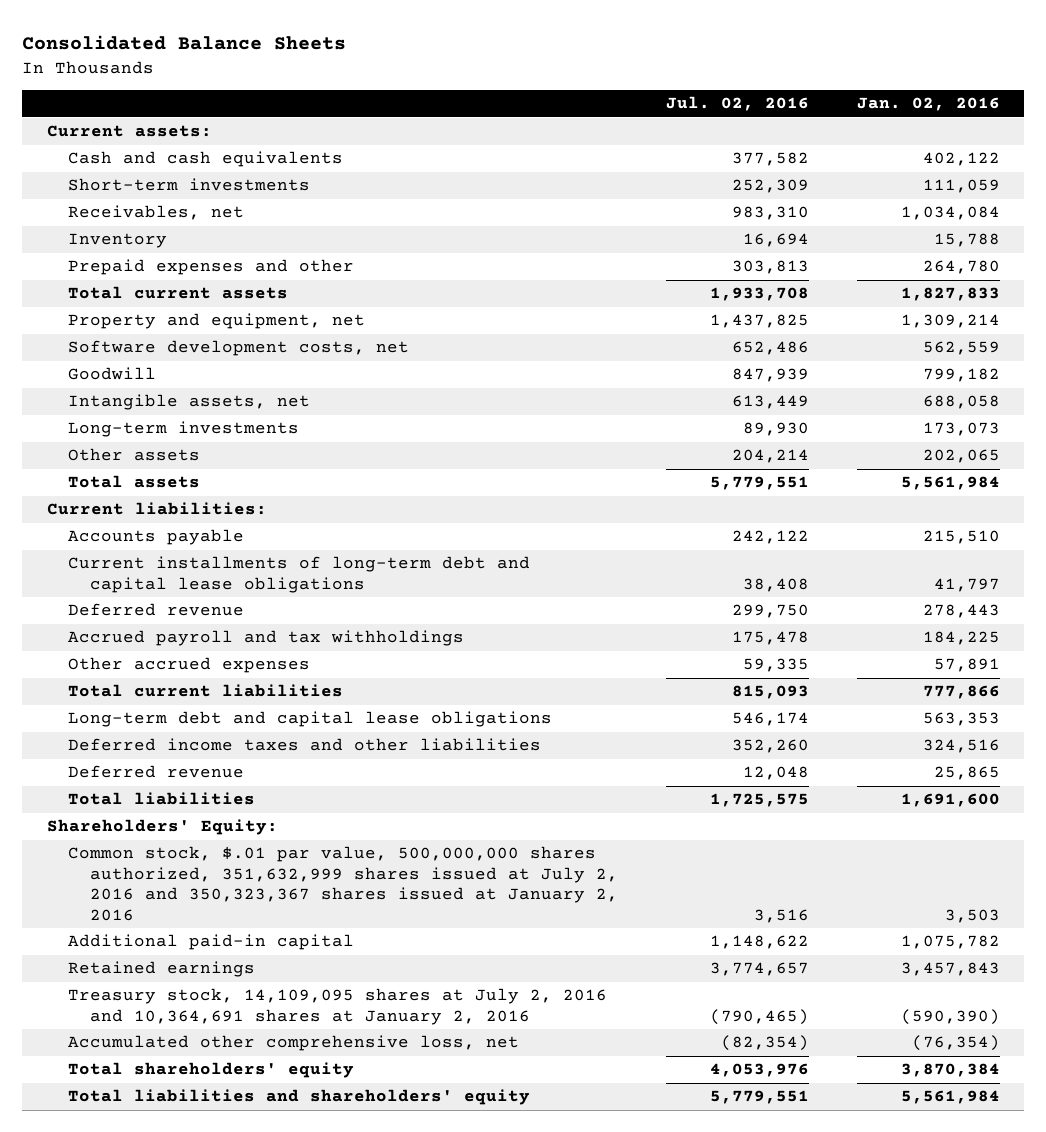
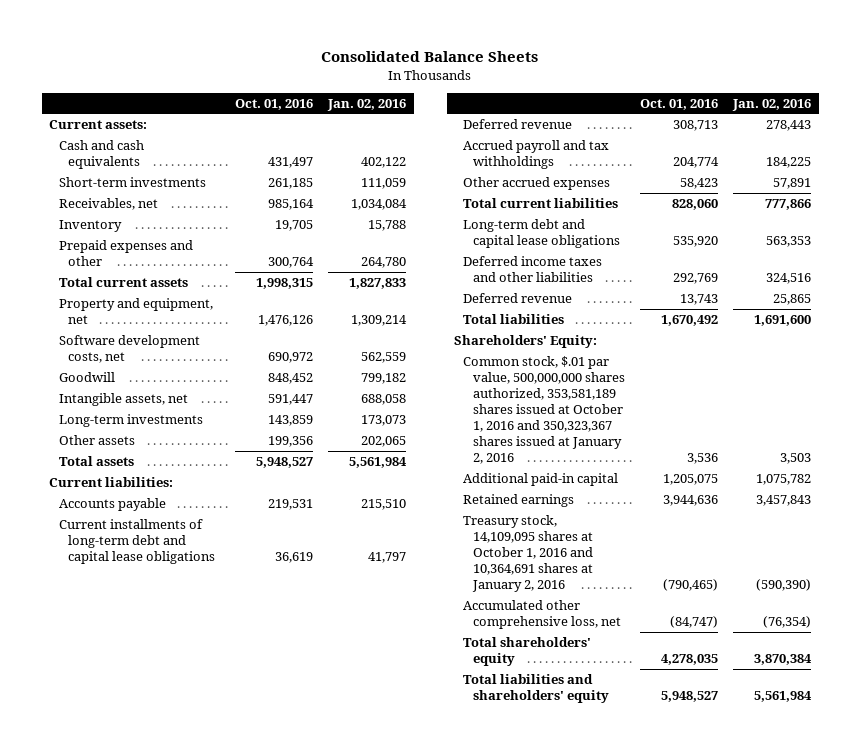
[665,96,809,112] Jul. 02, 2016 -> none
none -> [235,98,314,110] Oct. 01, 2016
[68,846,618,921] Common stock, $.01 par value, 500,000,000 shares authorized, 351,632,999 shares issued at July 2, 2016 and 350,323,367 shares issued at January 2, 2016 -> [463,356,625,465] Common stock, $.01 par value, 500,000,000 shares authorized, 353,581,189 shares issued at October 1, 2016 and 350,323,367 shares issued at January 2, 2016
[68,988,608,1025] Treasury stock, 14,109,095 shares at July 2, 2016 and 10,364,691 shares at January 2, 2016 -> [463,515,593,593] Treasury stock, 14,109,095 shares at October 1, 2016 and 10,364,691 shares at January 2, 2016

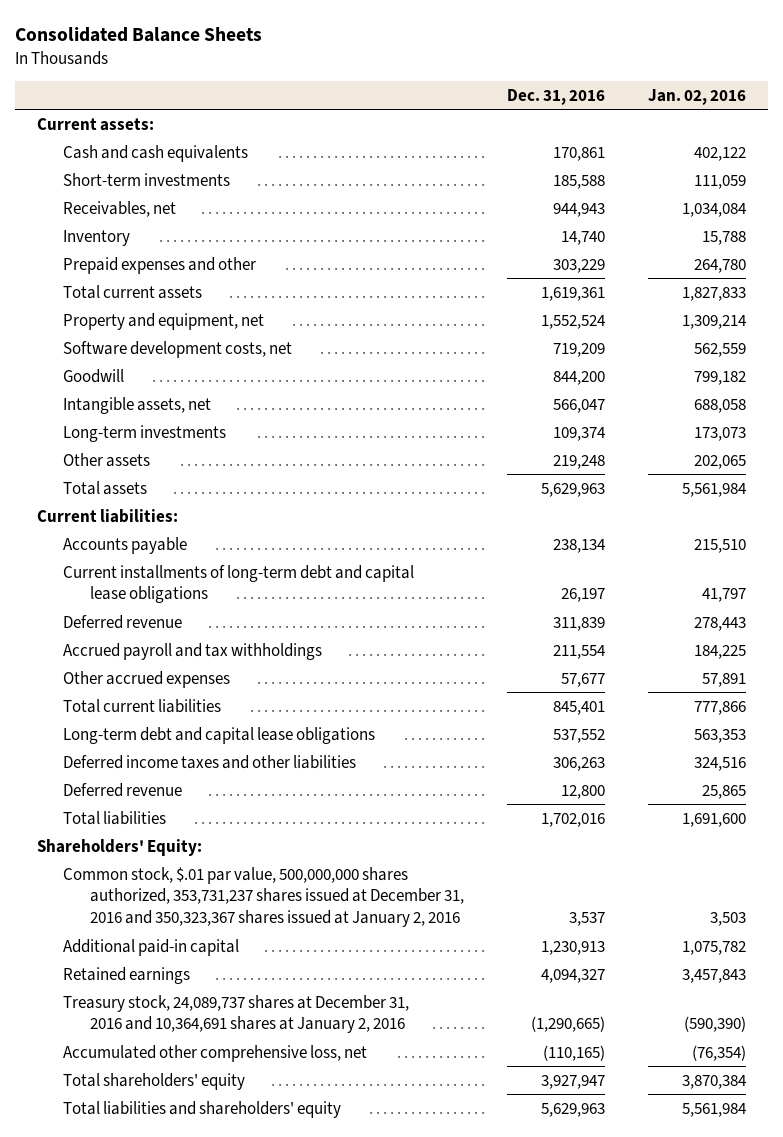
[235,98,314,110] Oct. 01, 2016 -> none
none -> [506,88,605,105] Dec. 31, 2016
[463,356,625,465] Common stock, $.01 par value, 500,000,000 shares authorized, 353,581,189 shares issued at October 1, 2016 and 350,323,367 shares issued at January 2, 2016 -> [63,866,464,928] Common stock, $.01 par value, 500,000,000 shares authorized, 353,731,237 shares issued at December 31, 2016 and 350,323,367 shares issued at January 2, 2016
[463,515,593,593] Treasury stock, 14,109,095 shares at October 1, 2016 and 10,364,691 shares at January 2, 2016 -> [63,994,410,1034] Treasury stock, 24,089,737 shares at December 31, 2016 and 10,364,691 shares at January 2, 2016

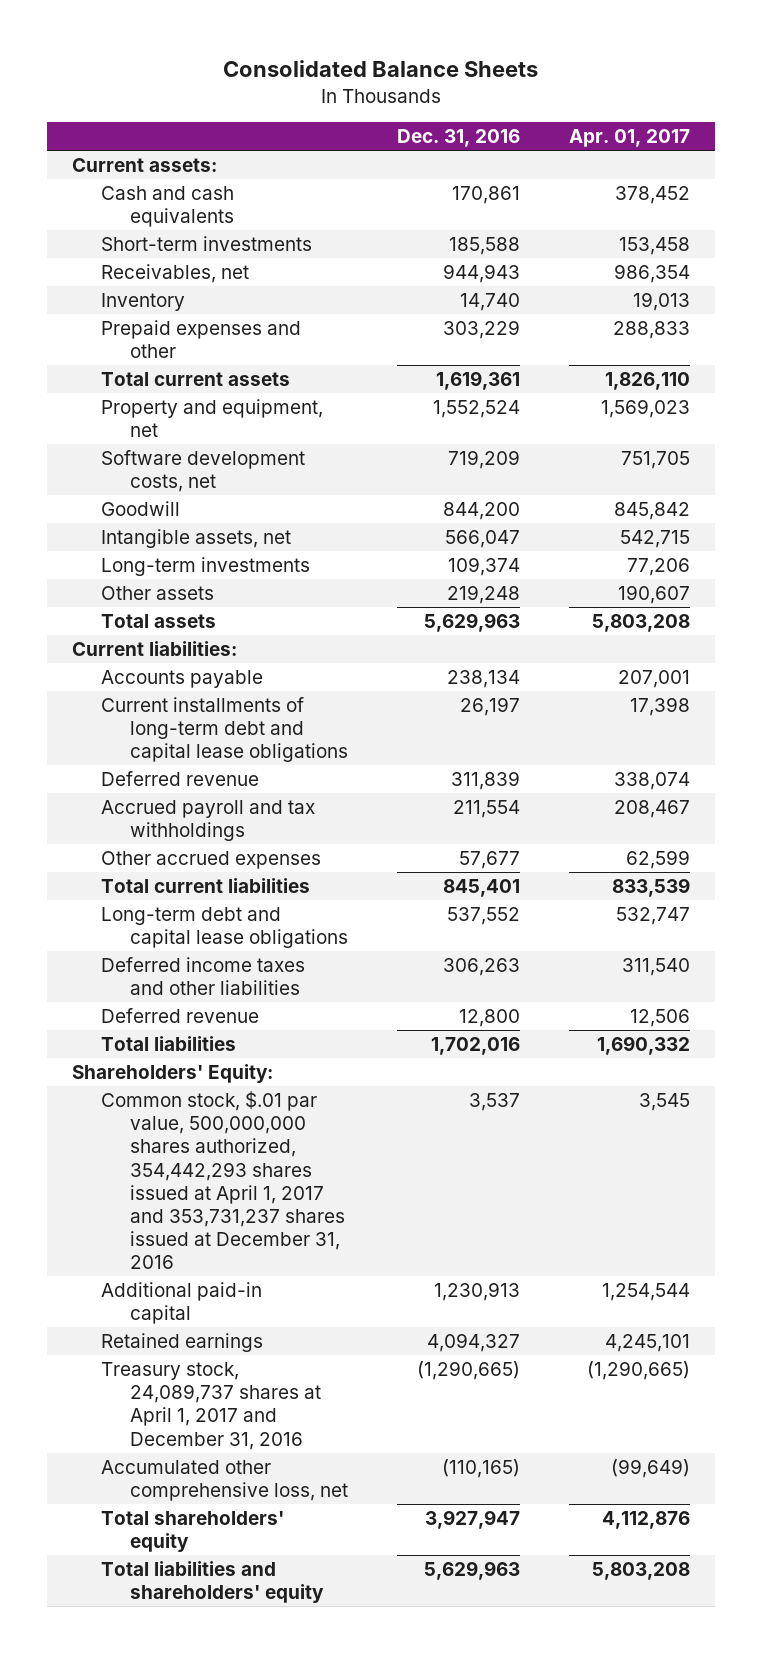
[648,88,747,105] Jan. 02, 2016 -> none
none -> [569,129,691,148] Apr. 01, 2017
[63,866,464,928] Common stock, $.01 par value, 500,000,000 shares authorized, 353,731,237 shares issued at December 31, 2016 and 350,323,367 shares issued at January 2, 2016 -> [100,1091,346,1270] Common stock, $.01 par value, 500,000,000 shares authorized, 354,442,293 shares issued at April 1, 2017 and 353,731,237 shares issued at December 31, 2016
[63,994,410,1034] Treasury stock, 24,089,737 shares at December 31, 2016 and 10,364,691 shares at January 2, 2016 -> [100,1362,322,1450] Treasury stock, 24,089,737 shares at April 1, 2017 and December 31, 2016

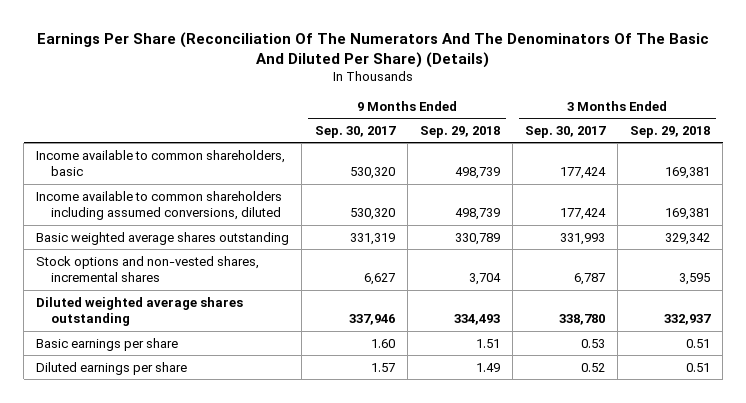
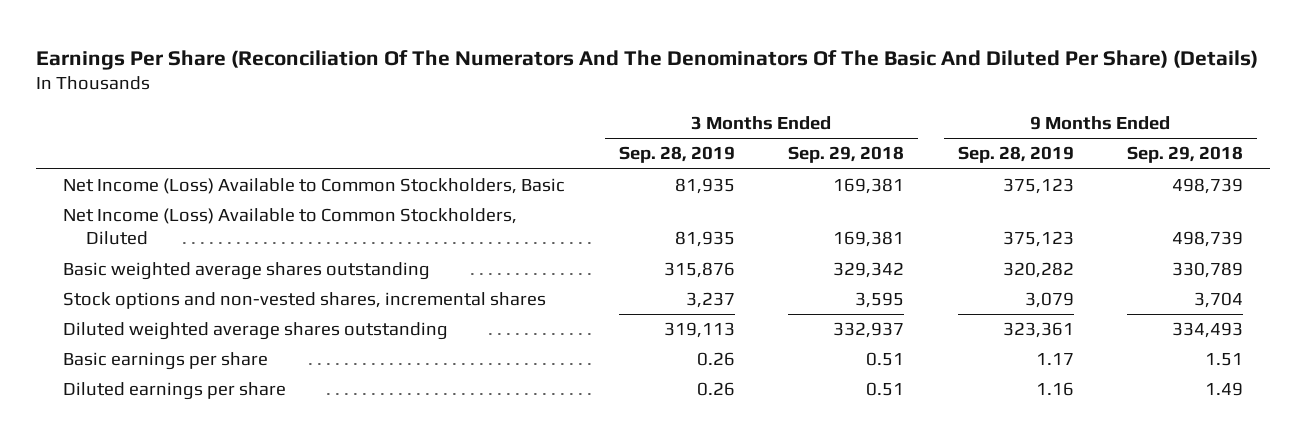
[314,125,396,138] Sep. 30, 2017 -> none
[524,125,606,138] Sep. 30, 2017 -> none
none -> [618,146,735,164] Sep. 28, 2019
none -> [957,146,1074,164] Sep. 28, 2019
[36,149,286,177] Income available to common shareholders, basic -> [62,178,565,195] Net Income (Loss) Available to Common Stockholders, Basic
[36,190,283,221] Income available to common shareholders including assumed conversions, diluted -> [62,208,517,246] Net Income (Loss) Available to Common Stockholders, Diluted

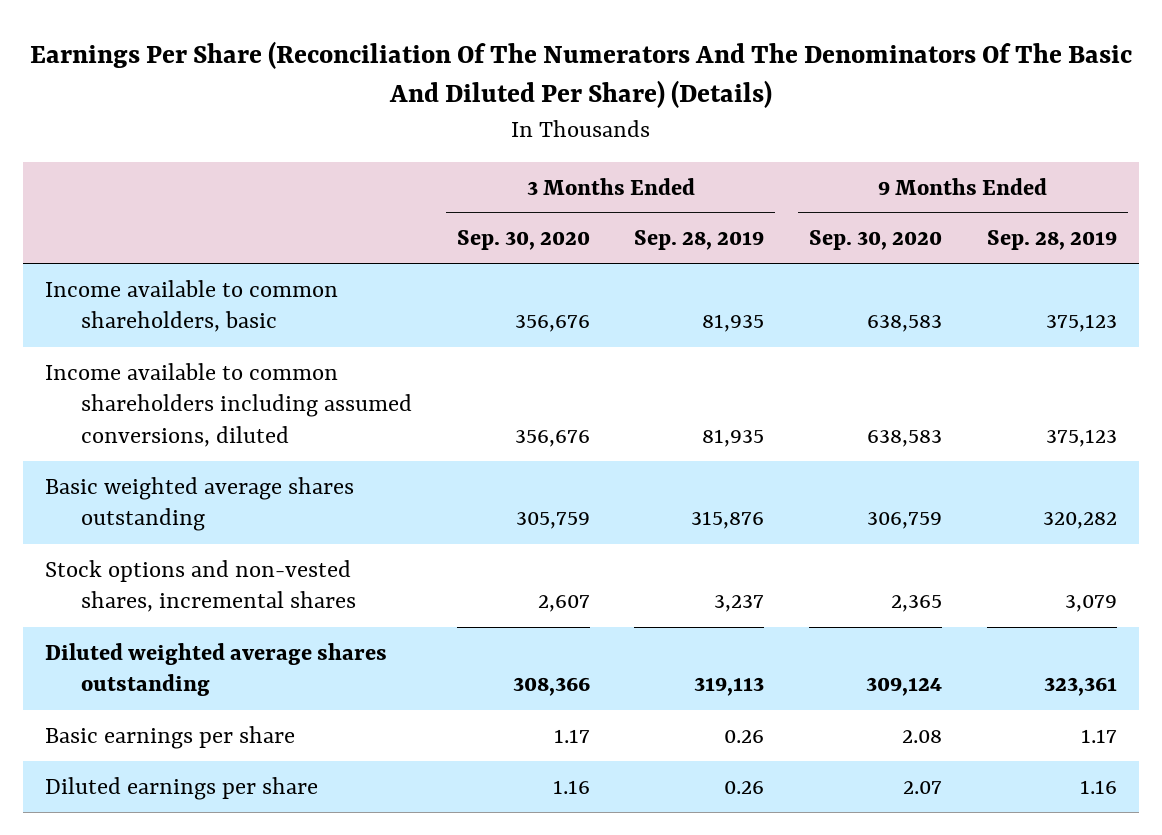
[788,146,905,164] Sep. 29, 2018 -> none
[1127,146,1244,164] Sep. 29, 2018 -> none
none -> [456,230,590,251] Sep. 30, 2020
none -> [808,230,942,251] Sep. 30, 2020
[62,178,565,195] Net Income (Loss) Available to Common Stockholders, Basic -> [45,279,339,333] Income available to common shareholders, basic
[62,208,517,246] Net Income (Loss) Available to Common Stockholders, Diluted -> [45,362,413,448] Income available to common shareholders including assumed conversions, diluted

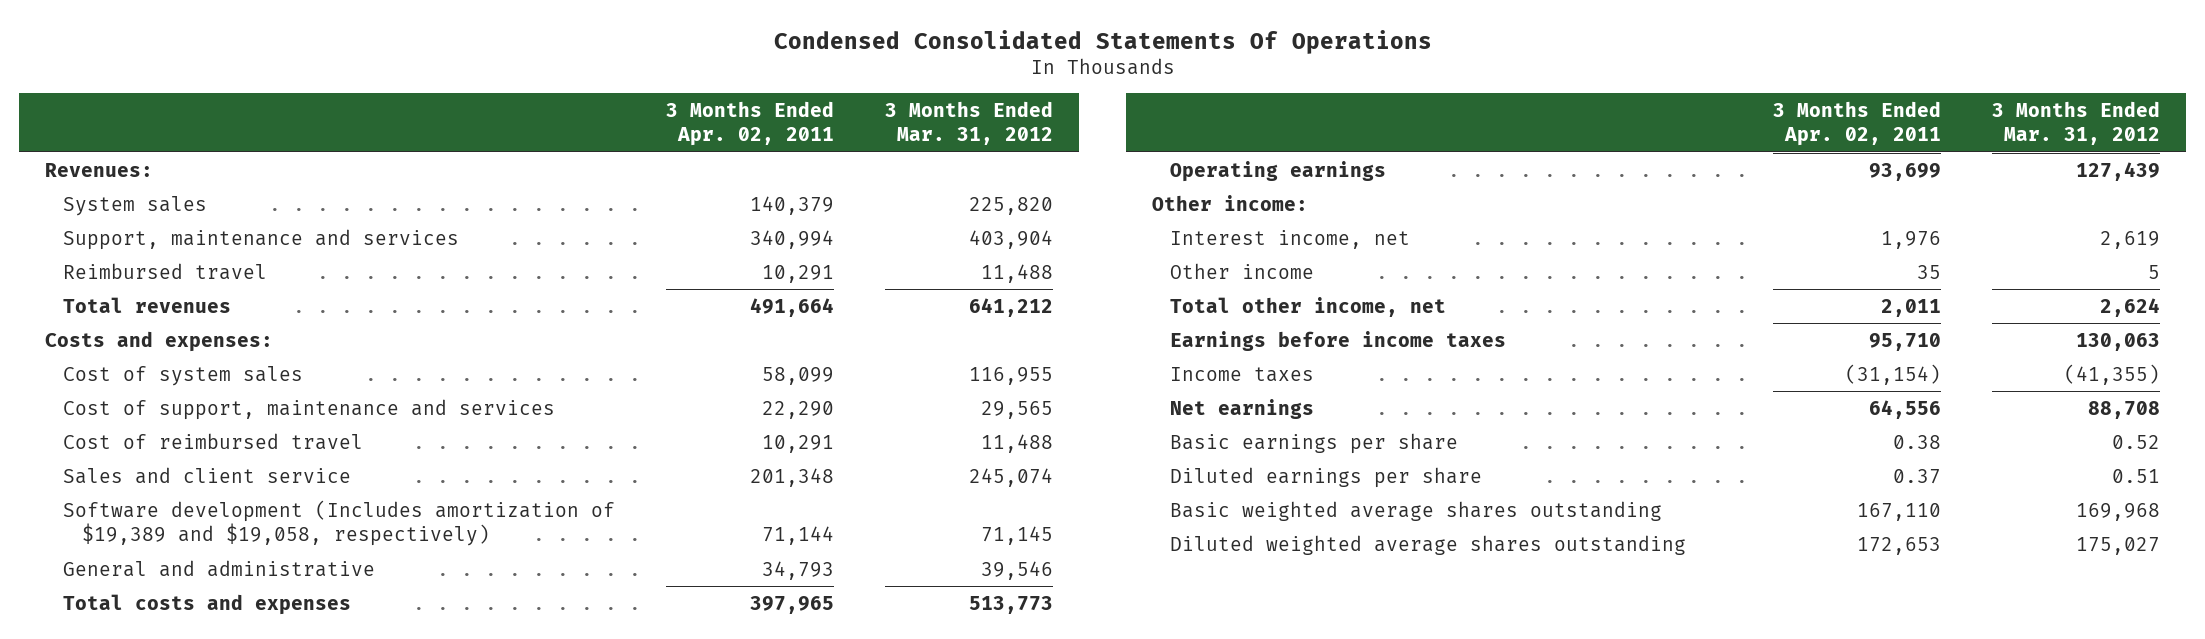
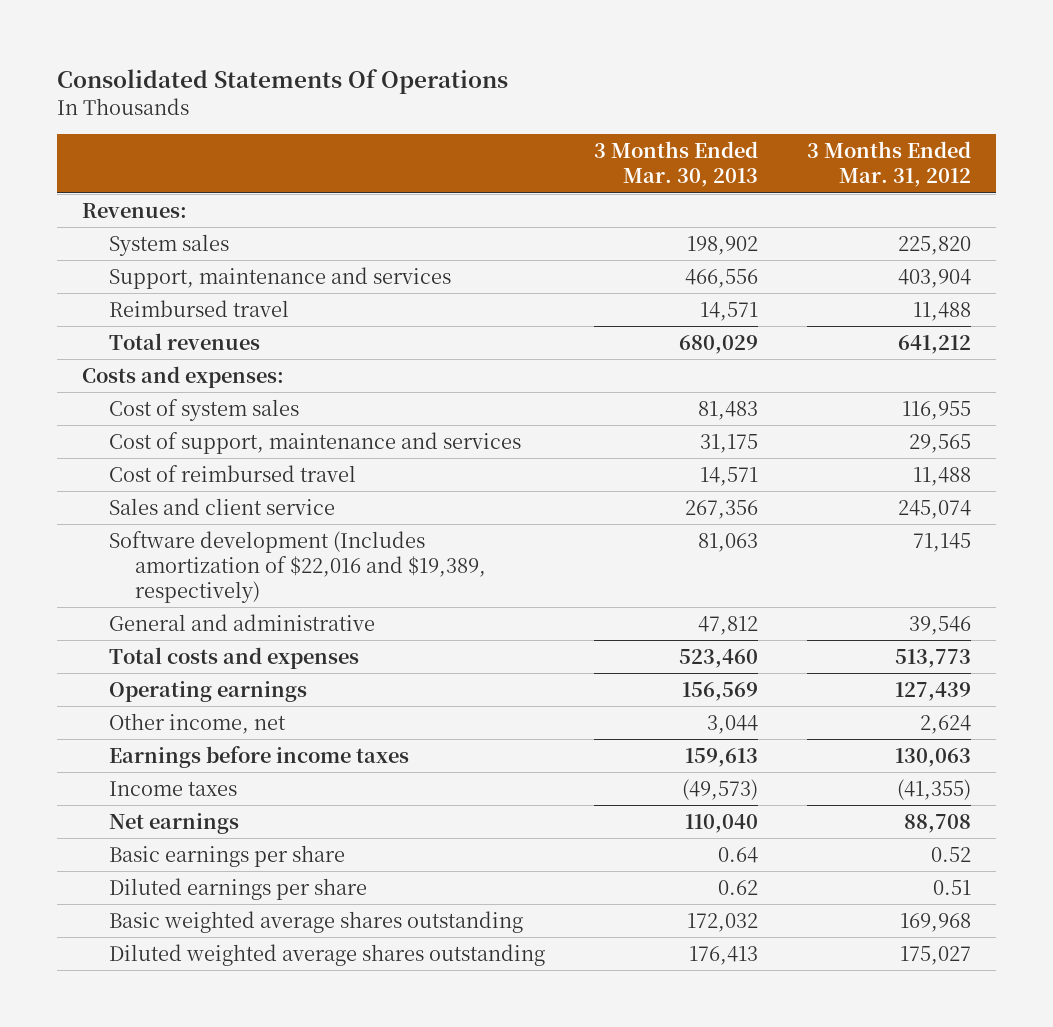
[773,29,1432,54] Condensed Consolidated Statements Of Operations -> [57,69,509,95] Consolidated Statements Of Operations
[666,100,835,147] 3 Months Ended Apr. 02, 2011 -> none
none -> [593,141,758,188] 3 Months Ended Mar. 30, 2013
[63,499,616,547] Software development (Includes amortization of $19,389 and $19,058, respectively) -> [108,530,487,604] Software development (Includes amortization of $22,016 and $19,389, respectively)
[1151,194,1308,211] Other income: -> none
[1170,229,1411,249] Interest income, net -> none
[1170,262,1315,279] Other income -> none
[1170,296,1447,317] Total other income, net -> [108,712,286,734] Other income, net

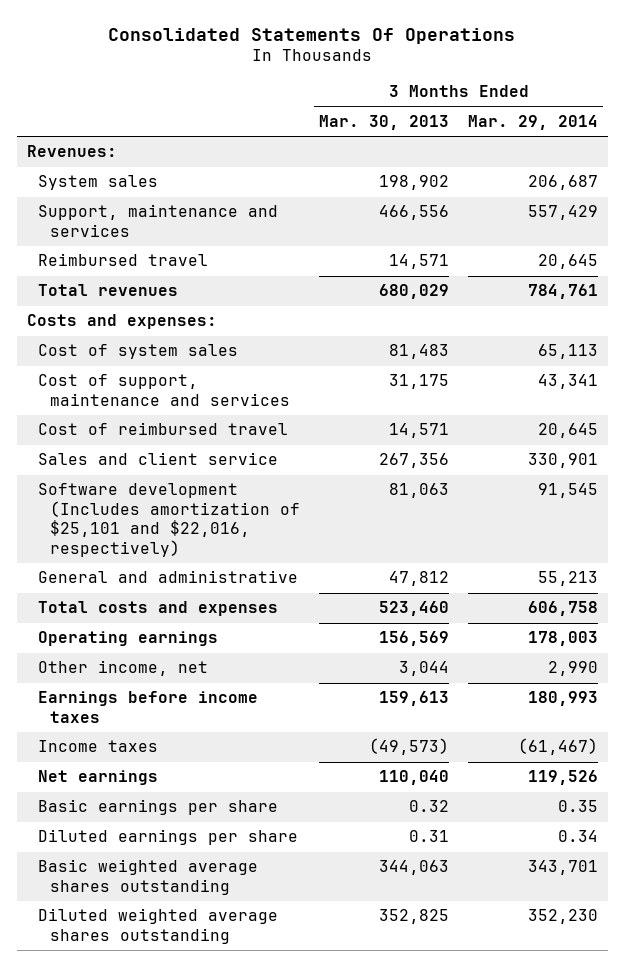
[807,141,972,188] 3 Months Ended Mar. 31, 2012 -> none
none -> [468,114,599,130] Mar. 29, 2014
[108,530,487,604] Software development (Includes amortization of $22,016 and $19,389, respectively) -> [38,483,300,557] Software development (Includes amortization of $25,101 and $22,016, respectively)
[717,846,758,863] 0.64 -> [409,800,450,813] 0.32
[717,879,758,895] 0.62 -> [409,830,450,843] 0.31
[686,912,758,932] 172,032 -> [379,860,450,876] 344,063
[688,945,758,965] 176,413 -> [379,909,450,925] 352,825

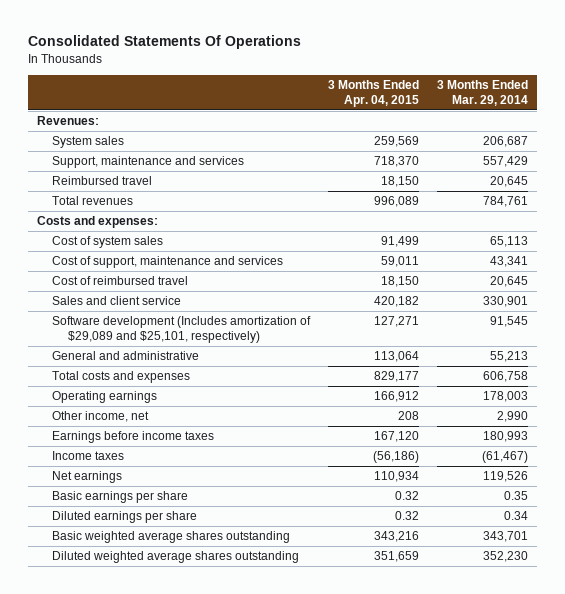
[319,114,450,130] Mar. 30, 2013 -> none
none -> [328,80,420,107] 3 Months Ended Apr. 04, 2015
[38,483,300,557] Software development (Includes amortization of $25,101 and $22,016, respectively) -> [52,316,312,343] Software development (Includes amortization of $29,089 and $25,101, respectively)

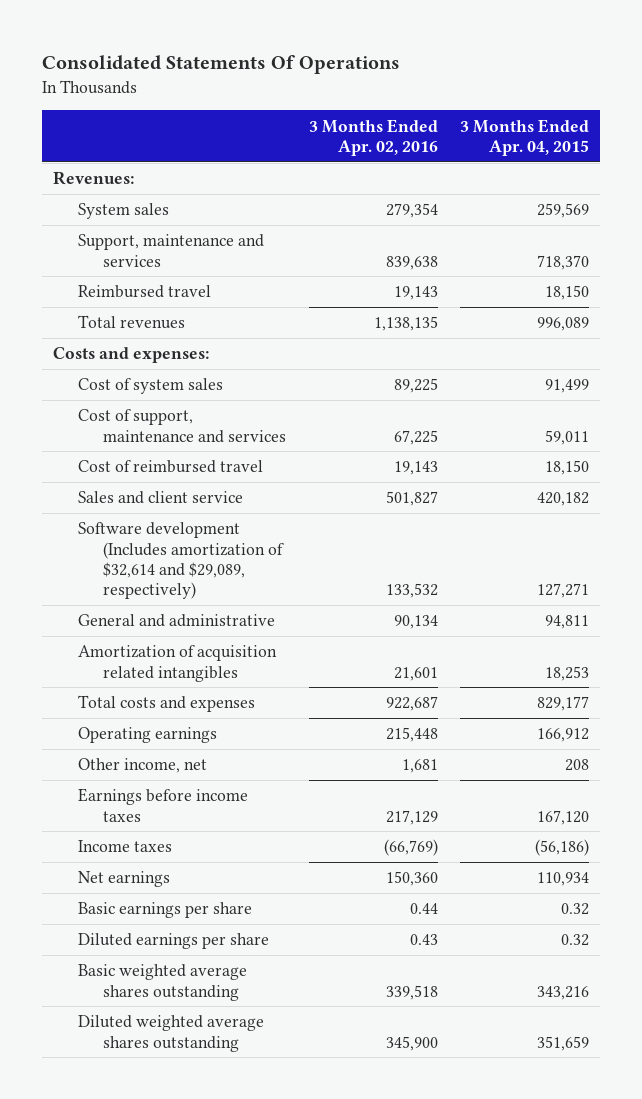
[437,80,529,106] 3 Months Ended Mar. 29, 2014 -> none
none -> [308,118,438,156] 3 Months Ended Apr. 02, 2016
[52,316,312,343] Software development (Includes amortization of $29,089 and $25,101, respectively) -> [78,522,285,600] Software development (Includes amortization of $32,614 and $29,089, respectively)
[374,351,420,363] 113,064 -> [544,615,589,630] 94,811
none -> [78,645,278,682] Amortization of acquisition related intangibles

